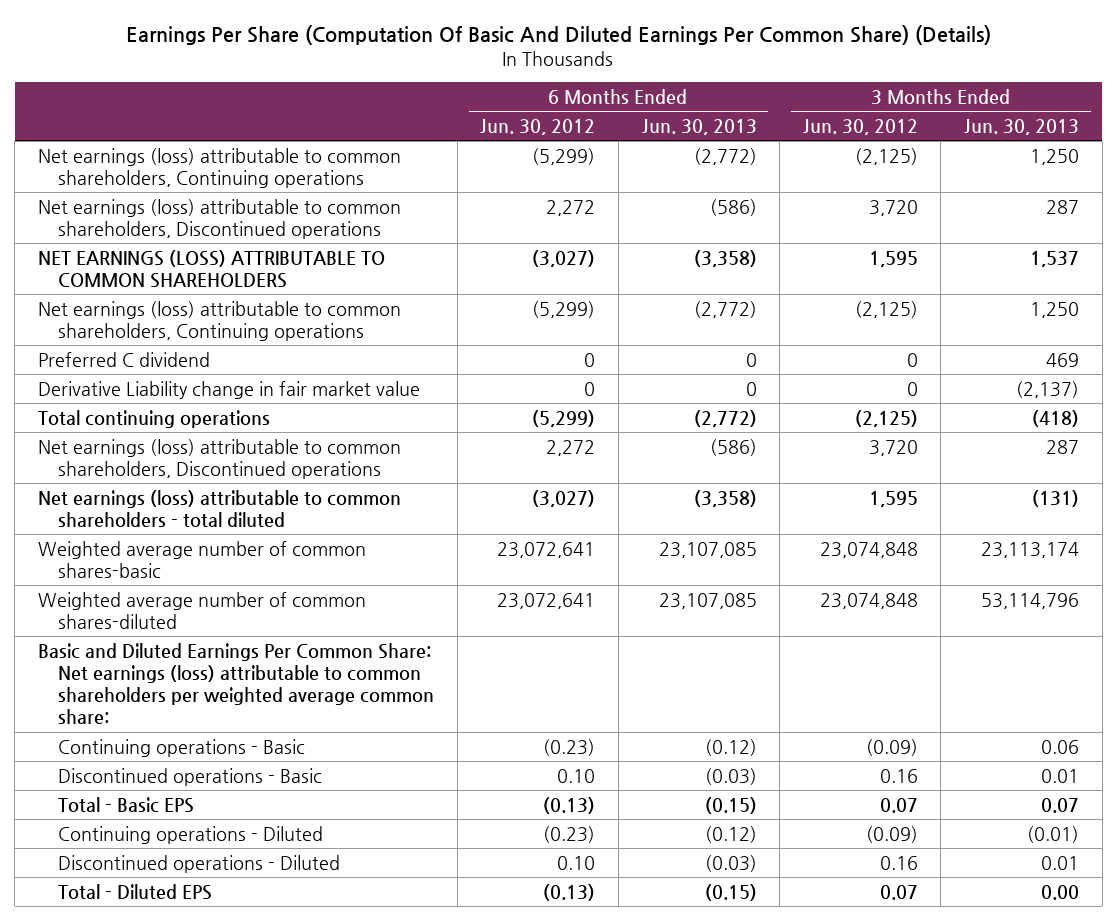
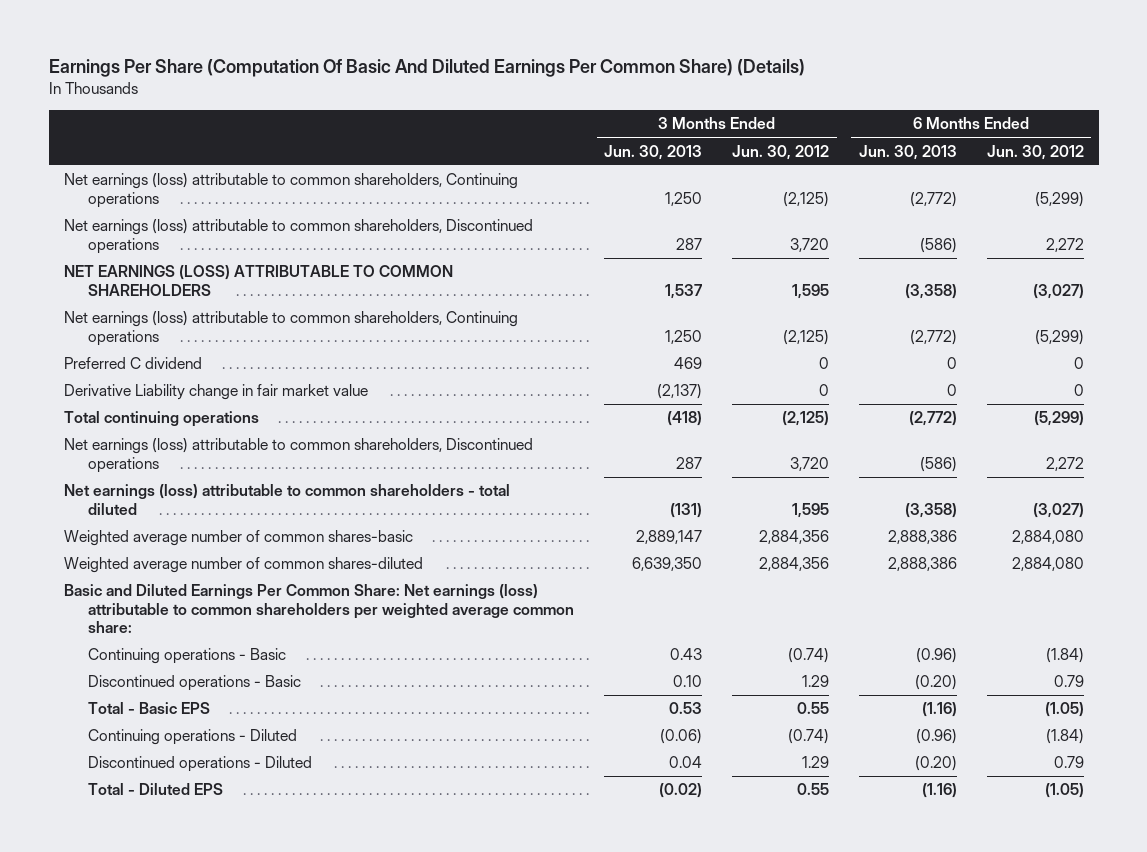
[497,541,596,558] 23,072,641 -> [1011,530,1084,545] 2,884,080
[658,541,757,558] 23,107,085 -> [887,530,957,545] 2,888,386
[819,541,918,558] 23,074,848 -> [759,530,830,545] 2,884,356
[981,541,1080,558] 23,113,174 -> [636,530,703,545] 2,889,147
[497,592,596,609] 23,072,641 -> [1011,557,1084,572] 2,884,080
[658,592,757,609] 23,107,085 -> [887,557,957,572] 2,888,386
[819,592,918,609] 23,074,848 -> [759,557,830,572] 2,884,356
[981,592,1080,609] 53,114,796 -> [632,557,703,572] 6,639,350
[543,738,596,756] (0.23) -> [1045,648,1084,664] (1.84)
[704,738,757,756] (0.12) -> [915,648,957,664] (0.96)
[865,738,918,756] (0.09) -> [788,648,830,664] (0.74)
[1041,739,1080,754] 0.06 -> [670,648,703,661] 0.43
[557,768,596,783] 0.10 -> [1053,675,1084,688] 0.79
[704,767,757,785] (0.03) -> [914,675,957,691] (0.20)
[879,768,918,783] 0.16 -> [802,675,830,688] 1.29
[1041,768,1080,783] 0.01 -> [673,675,703,688] 0.10
[543,796,596,814] (0.13) -> [1044,702,1084,718] (1.05)
[704,796,757,814] (0.15) -> [921,702,957,718] (1.16)
[879,797,918,813] 0.07 -> [797,702,830,715] 0.55
[1041,797,1080,813] 0.07 -> [669,702,703,715] 0.53
[543,825,596,843] (0.23) -> [1045,729,1084,745] (1.84)
[704,825,757,843] (0.12) -> [915,729,957,745] (0.96)
[865,825,918,843] (0.09) -> [788,729,830,745] (0.74)
[1027,825,1080,843] (0.01) -> [660,729,703,745] (0.06)
[557,855,596,870] 0.10 -> [1053,756,1084,769] 0.79
[704,854,757,872] (0.03) -> [914,756,957,772] (0.20)
[879,855,918,870] 0.16 -> [802,756,830,769] 1.29
[1041,855,1080,870] 0.01 -> [669,756,703,769] 0.04
[543,883,596,901] (0.13) -> [1044,783,1084,799] (1.05)
[704,883,757,901] (0.15) -> [921,783,957,799] (1.16)
[879,884,918,900] 0.07 -> [797,783,830,796] 0.55
[1041,884,1080,900] 0.00 -> [659,783,703,799] (0.02)

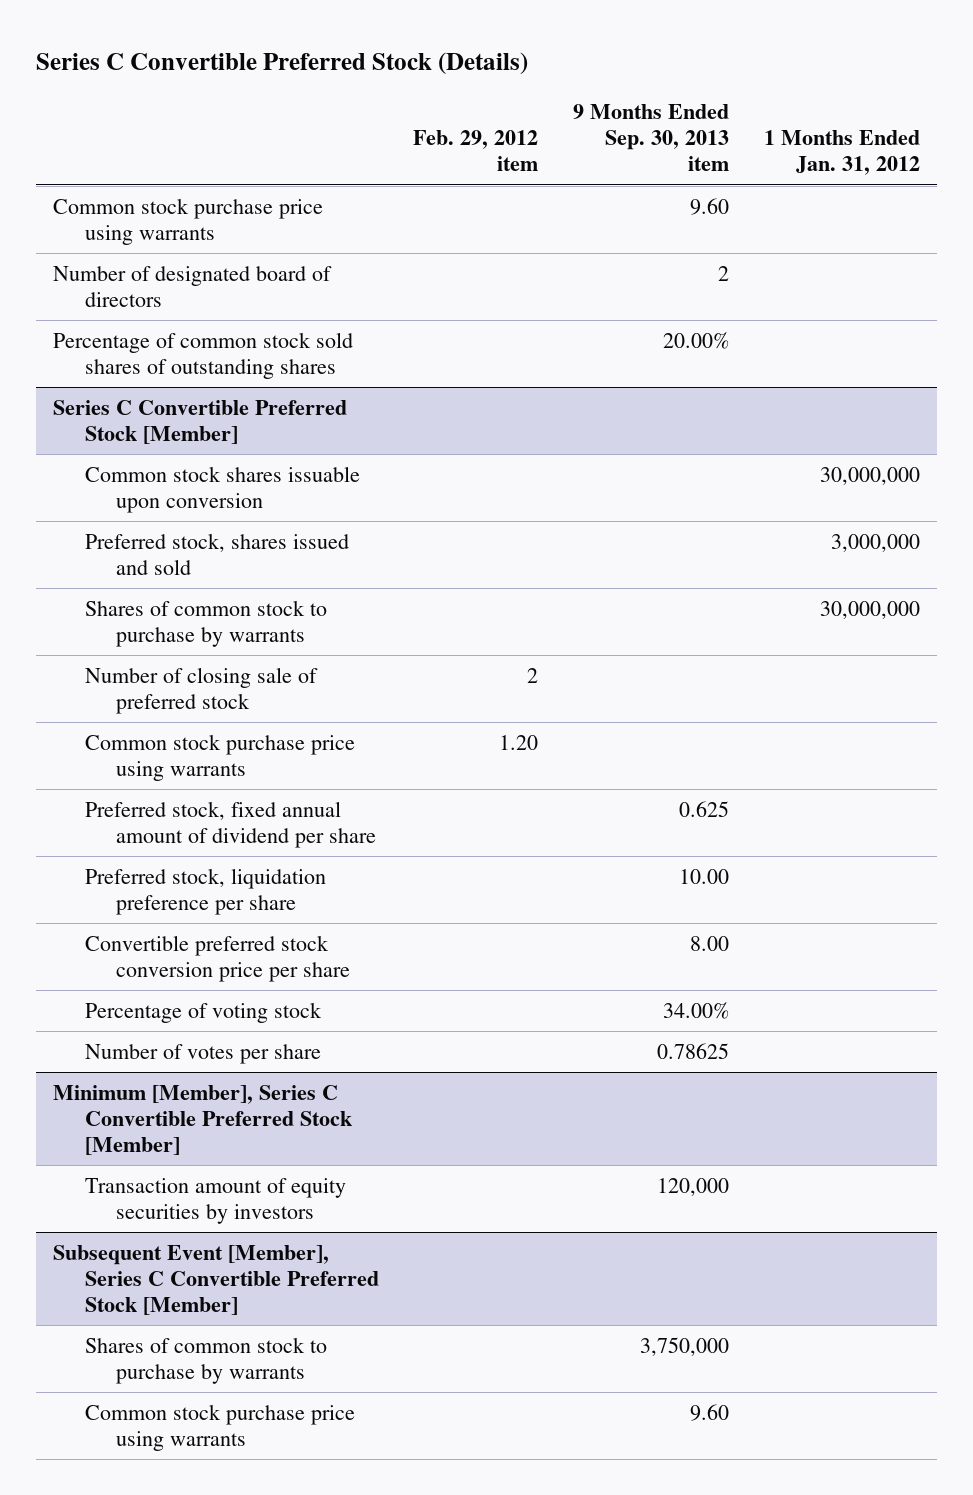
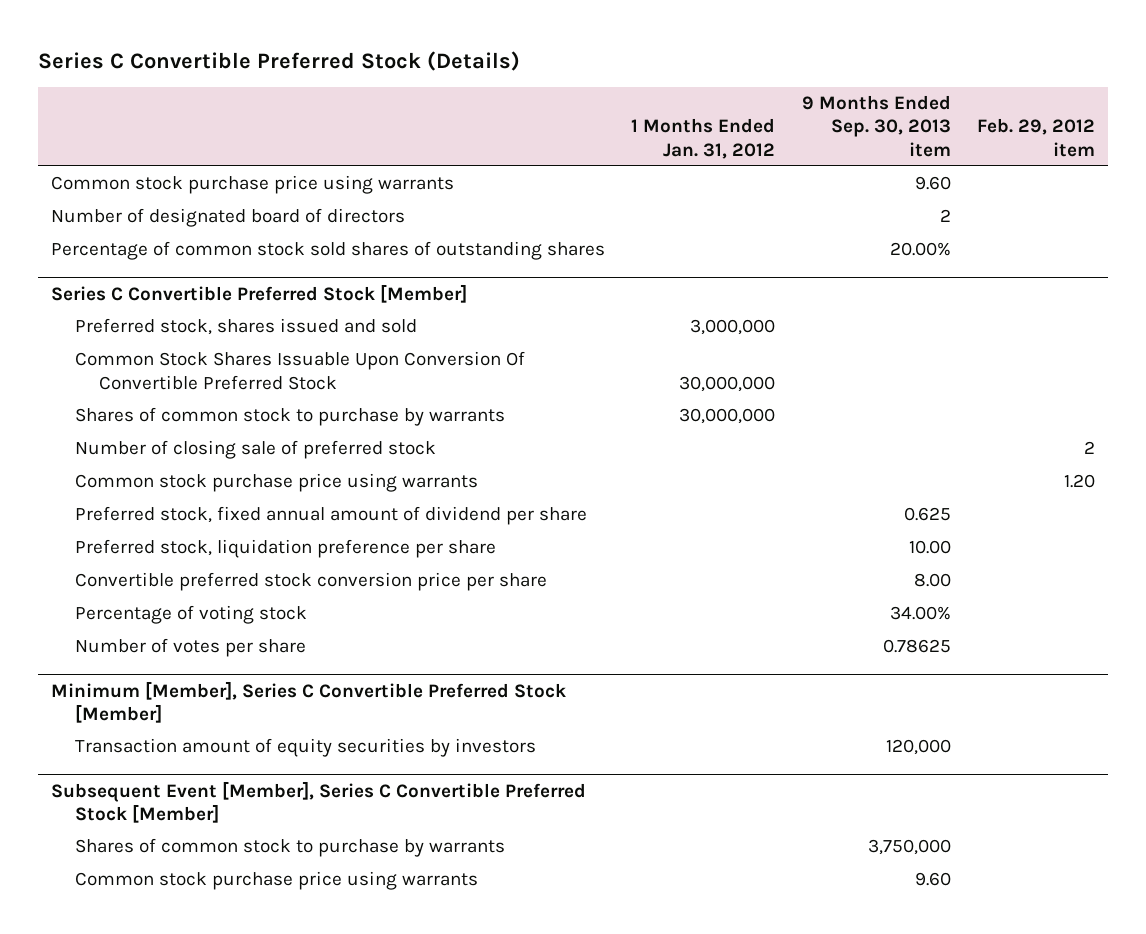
[84,465,360,513] Common stock shares issuable upon conversion -> none
none -> [75,351,526,390] Common Stock Shares Issuable Upon Conversion Of Convertible Preferred Stock

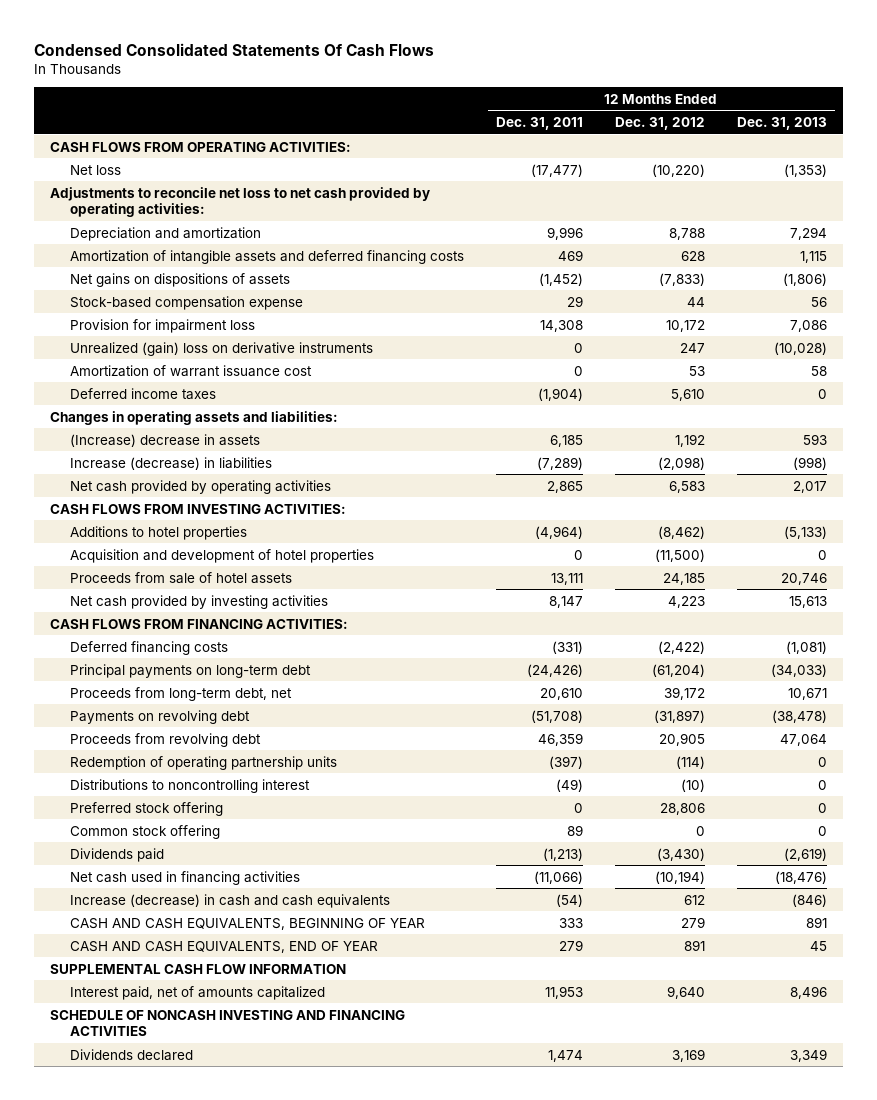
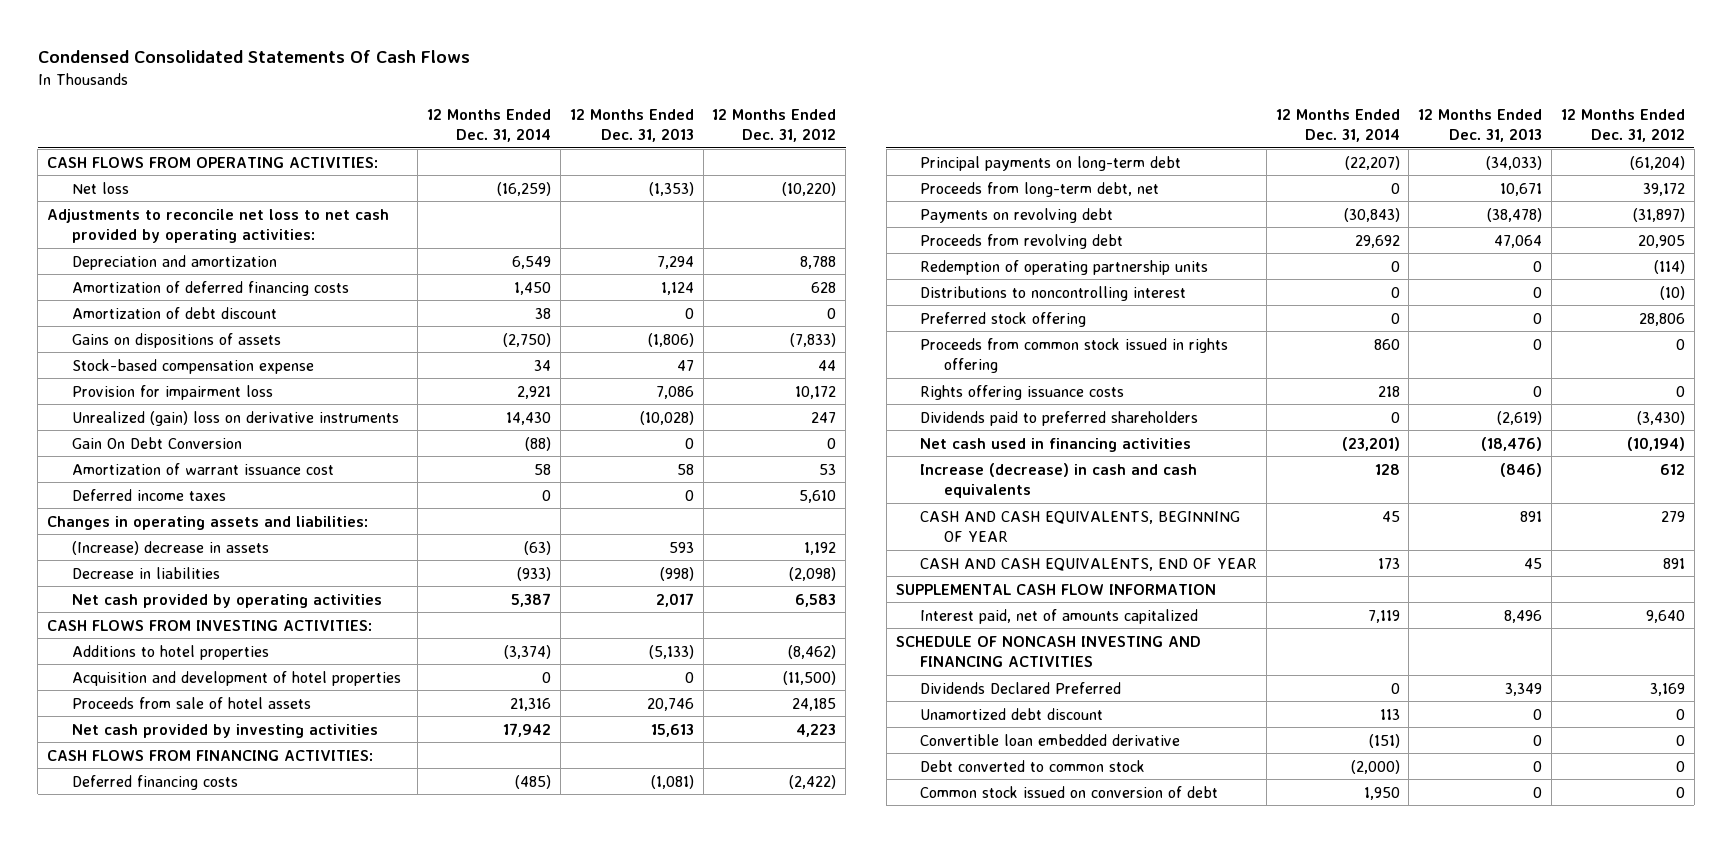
[495,117,583,131] Dec. 31, 2011 -> none
none -> [427,108,552,143] 12 Months Ended Dec. 31, 2014
[69,249,464,264] Amortization of intangible assets and deferred financing costs -> [71,280,349,296] Amortization of deferred financing costs
[799,250,827,263] 1,115 -> [660,281,694,295] 1,124
none -> [71,306,277,319] Amortization of debt discount
[69,272,290,287] Net gains on dispositions of assets -> [71,332,281,348] Gains on dispositions of assets
[810,296,827,307] 56 -> [676,359,694,371] 47
none -> [71,436,242,449] Gain On Debt Conversion
[69,456,272,470] Increase (decrease) in liabilities -> [71,566,220,579] Decrease in liabilities
[69,824,220,839] Common stock offering -> [919,337,1228,374] Proceeds from common stock issued in rights offering
none -> [919,384,1124,400] Rights offering issuance costs
[69,847,164,862] Dividends paid -> [919,410,1198,426] Dividends paid to preferred shareholders
[69,1048,193,1061] Dividends declared -> [919,681,1121,694] Dividends Declared Preferred
none -> [919,707,1103,720] Unamortized debt discount
none -> [919,733,1180,746] Convertible loan embedded derivative
none -> [919,759,1145,772] Debt converted to common stock
none -> [919,785,1218,798] Common stock issued on conversion of debt

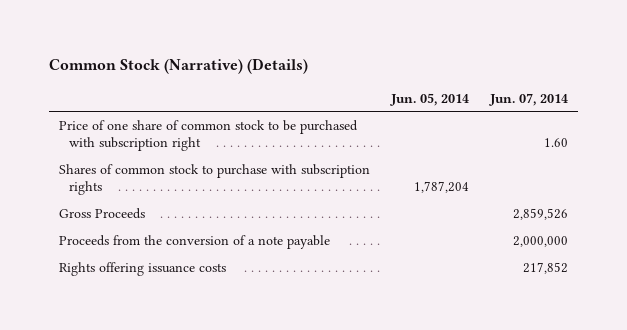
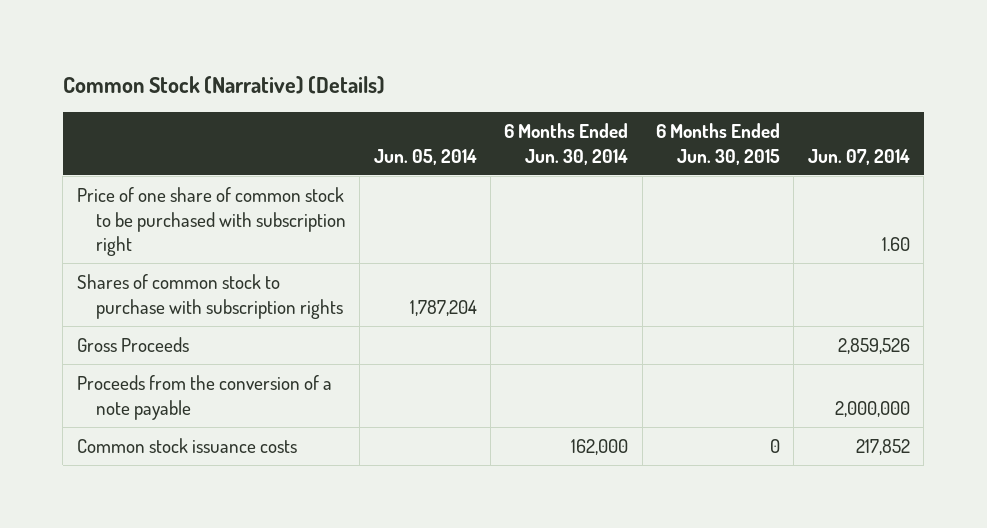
none -> [504,122,629,165] 6 Months Ended Jun. 30, 2014
none -> [656,122,781,165] 6 Months Ended Jun. 30, 2015
[59,261,227,276] Rights offering issuance costs -> [76,437,297,453] Common stock issuance costs

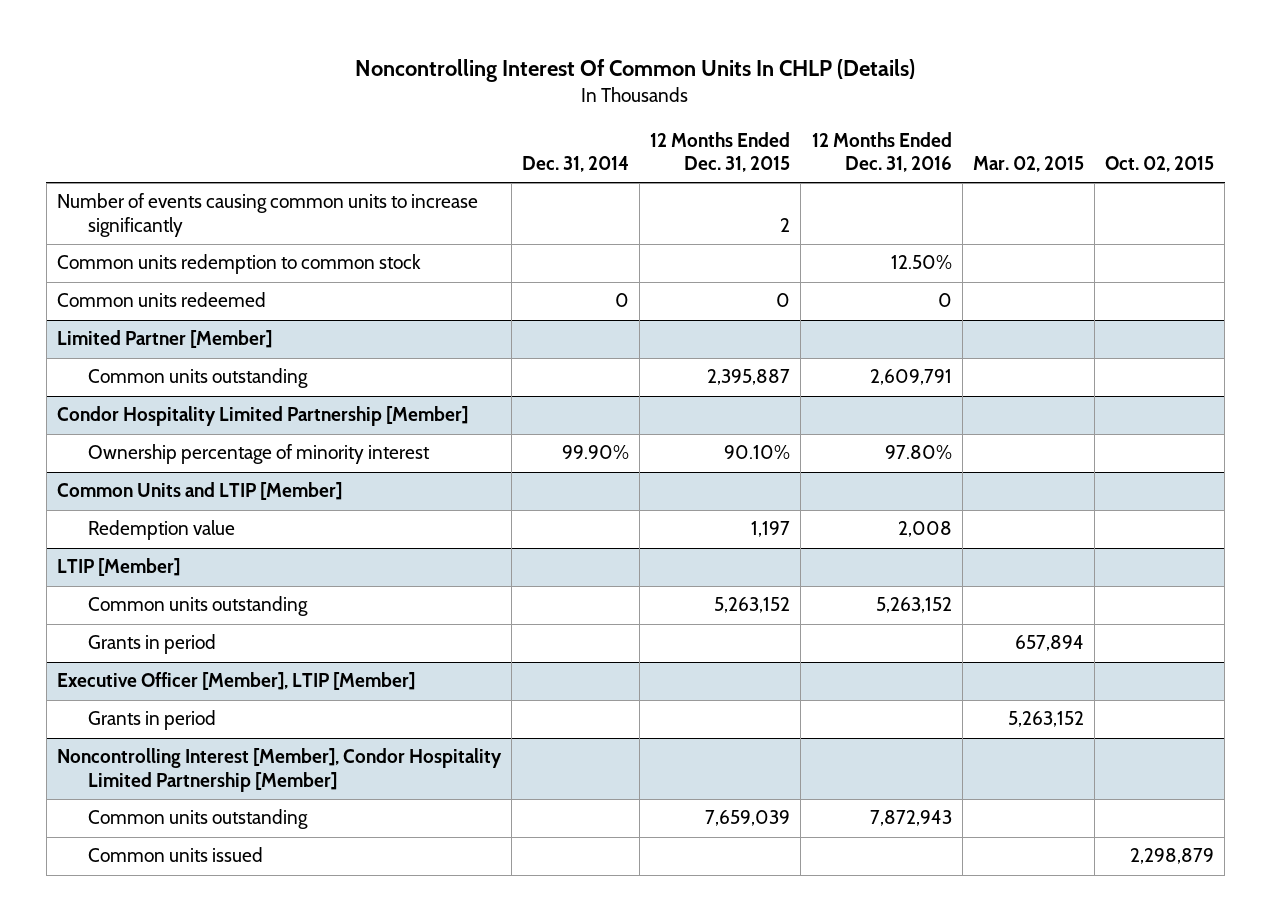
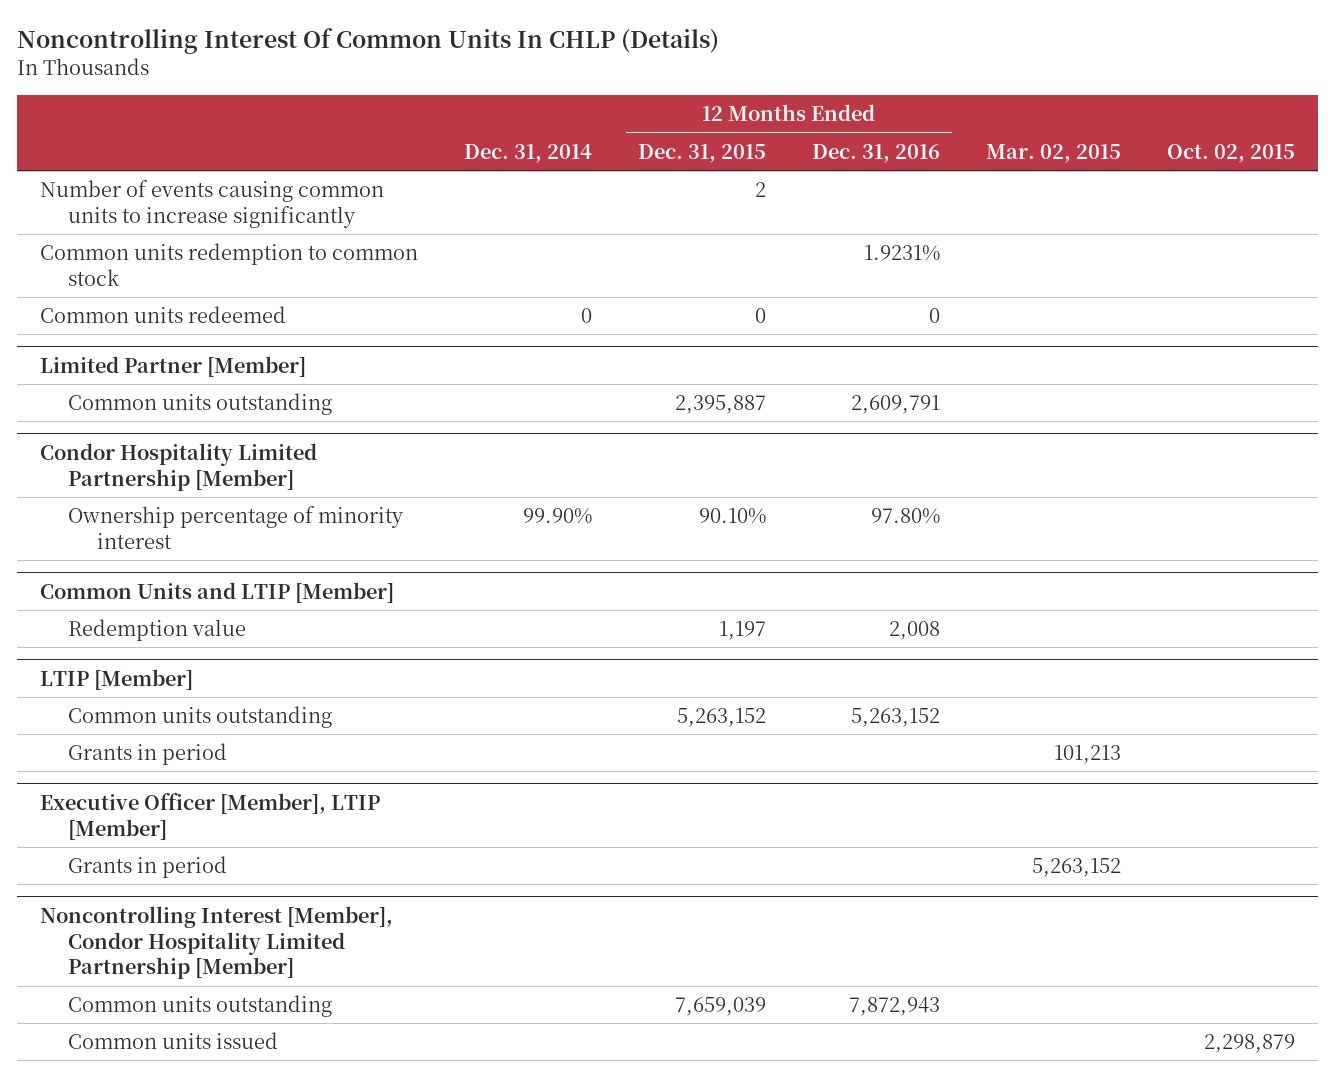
[890,255,952,270] 12.50% -> [863,245,940,262] 1.9231%
[1014,635,1084,652] 657,894 -> [1054,745,1122,765] 101,213

